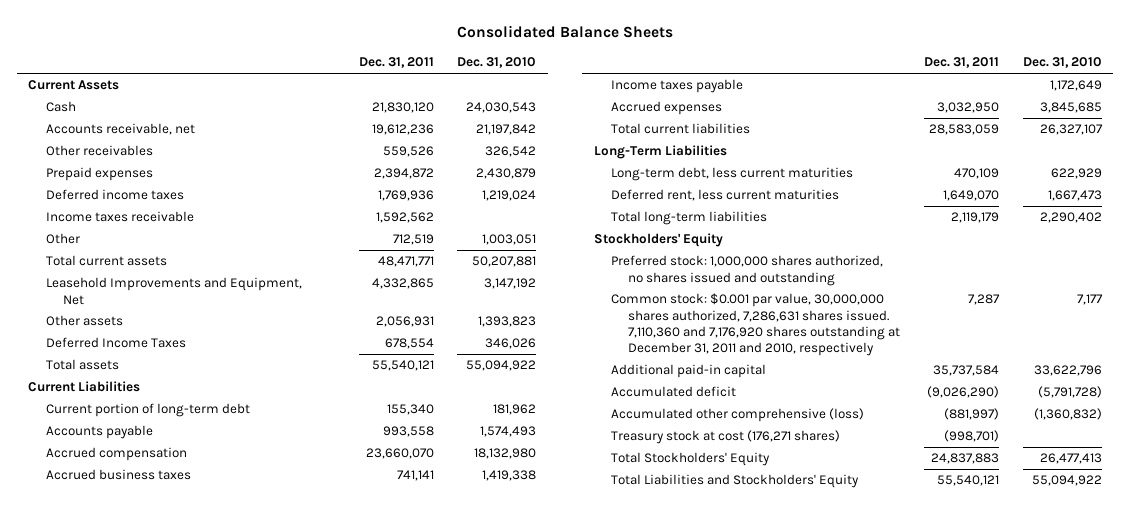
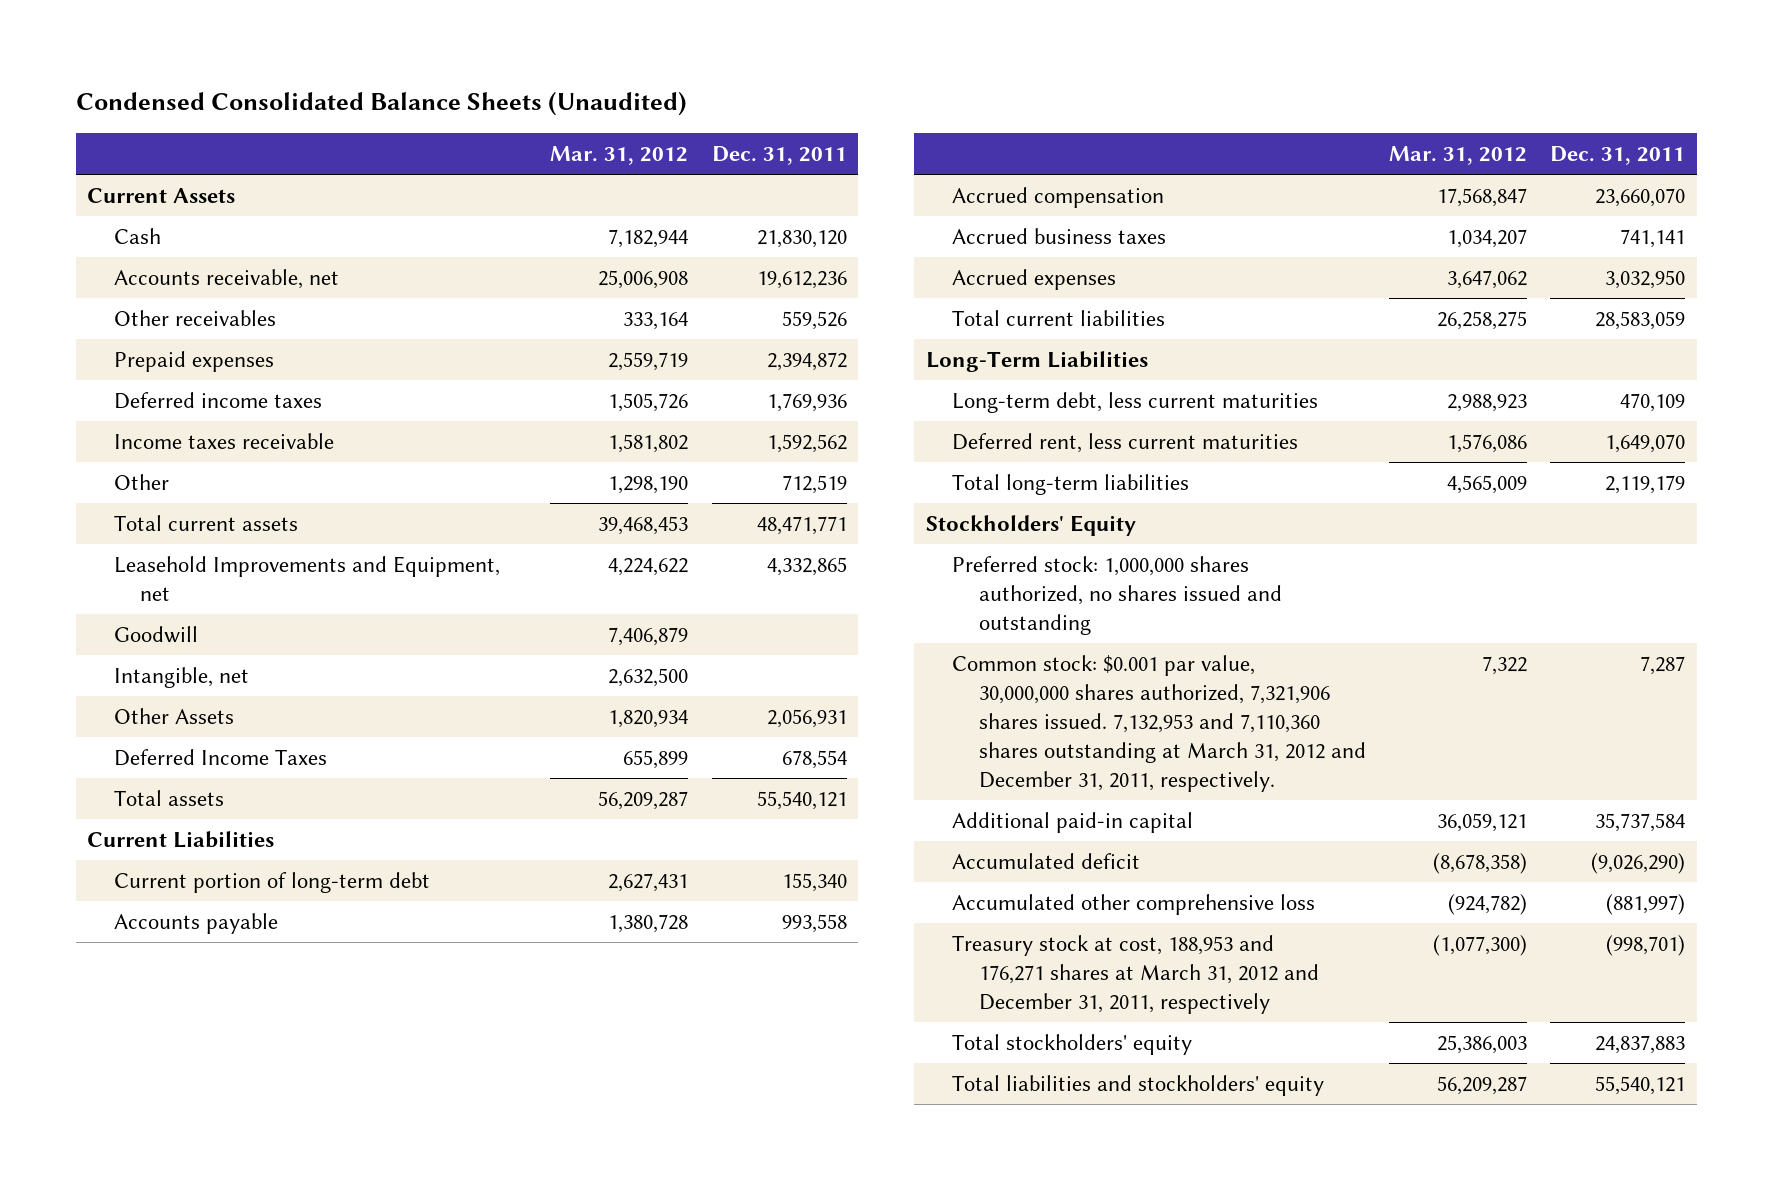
[456,25,673,39] Consolidated Balance Sheets -> [75,91,687,117] Condensed Consolidated Balance Sheets (Unaudited)
[457,57,537,69] Dec. 31, 2010 -> none
none -> [550,145,689,165] Mar. 31, 2012
[45,277,302,305] Leasehold Improvements and Equipment, Net -> [113,556,500,602] Leasehold Improvements and Equipment, net
none -> [113,626,198,644] Goodwill
none -> [113,667,249,689] Intangible, net
[45,315,123,327] Other assets -> [113,708,234,725] Other Assets
[610,79,743,94] Income taxes payable -> none
[610,293,901,357] Common stock: $0.001 par value, 30,000,000 shares authorized, 7,286,631 shares issued. 7,110,360 and 7,176,920 shares outstanding at December 31, 2011 and 2010, respectively -> [952,655,1366,792] Common stock: $0.001 par value, 30,000,000 shares authorized, 7,321,906 shares issued. 7,132,953 and 7,110,360 shares outstanding at March 31, 2012 and December 31, 2011, respectively.
[610,408,864,423] Accumulated other comprehensive (loss) -> [952,894,1316,916] Accumulated other comprehensive loss
[610,430,840,445] Treasury stock at cost (176,271 shares) -> [952,935,1319,1015] Treasury stock at cost, 188,953 and 176,271 shares at March 31, 2012 and December 31, 2011, respectively
[610,452,770,467] Total Stockholders' Equity -> [952,1034,1193,1056] Total stockholders' equity
[610,474,859,489] Total Liabilities and Stockholders' Equity -> [952,1075,1325,1097] Total liabilities and stockholders' equity

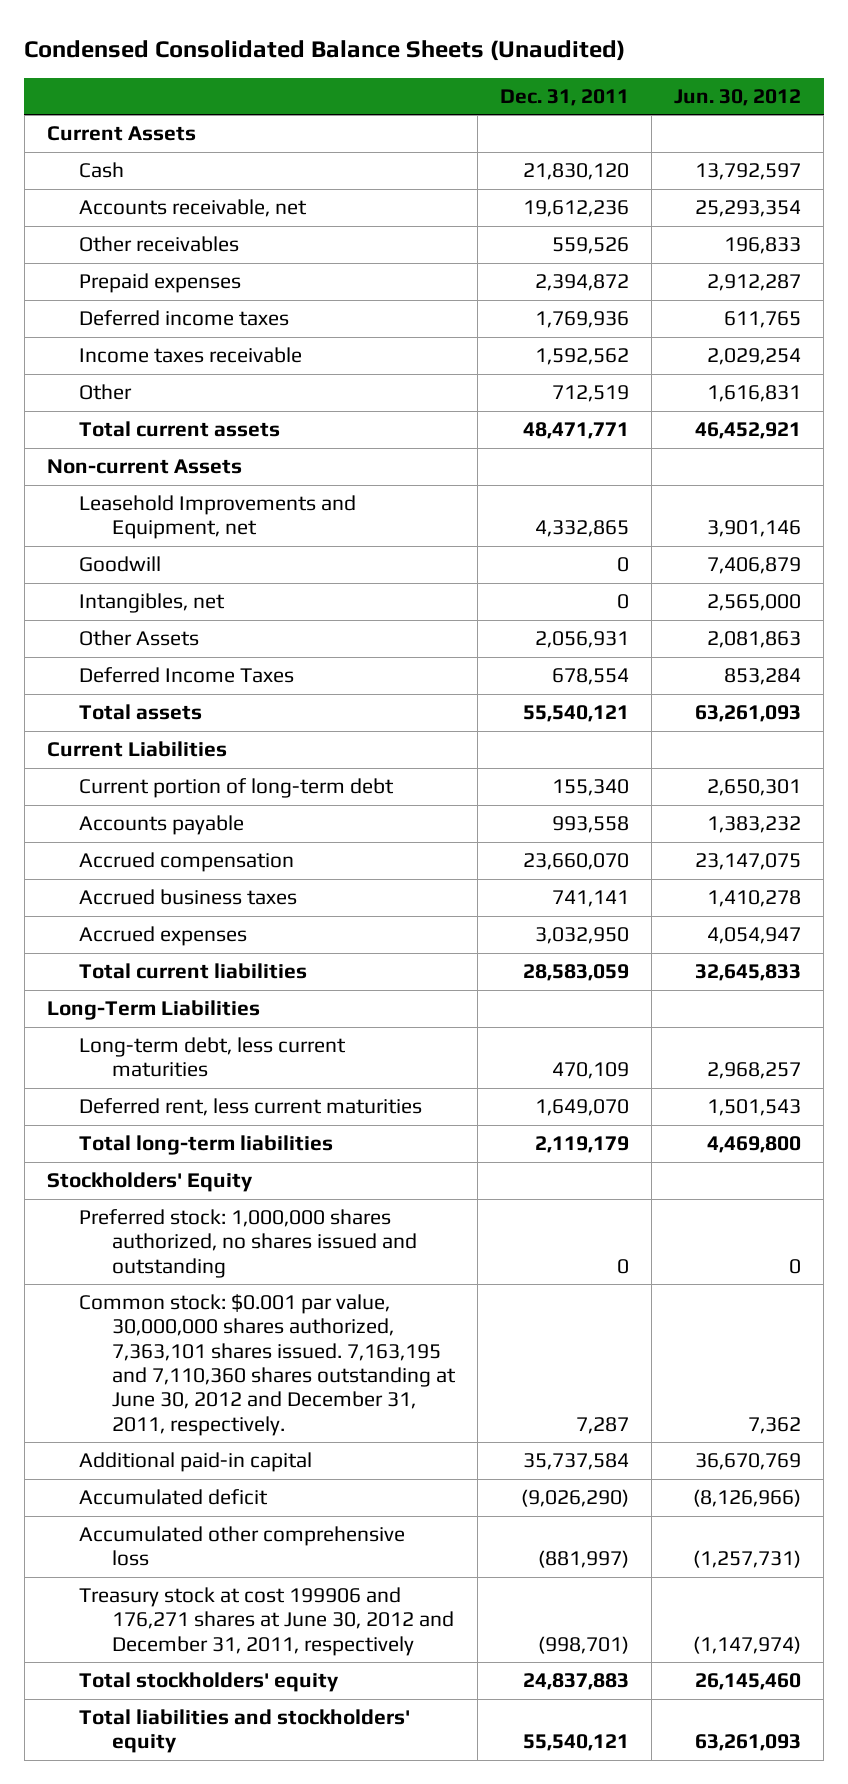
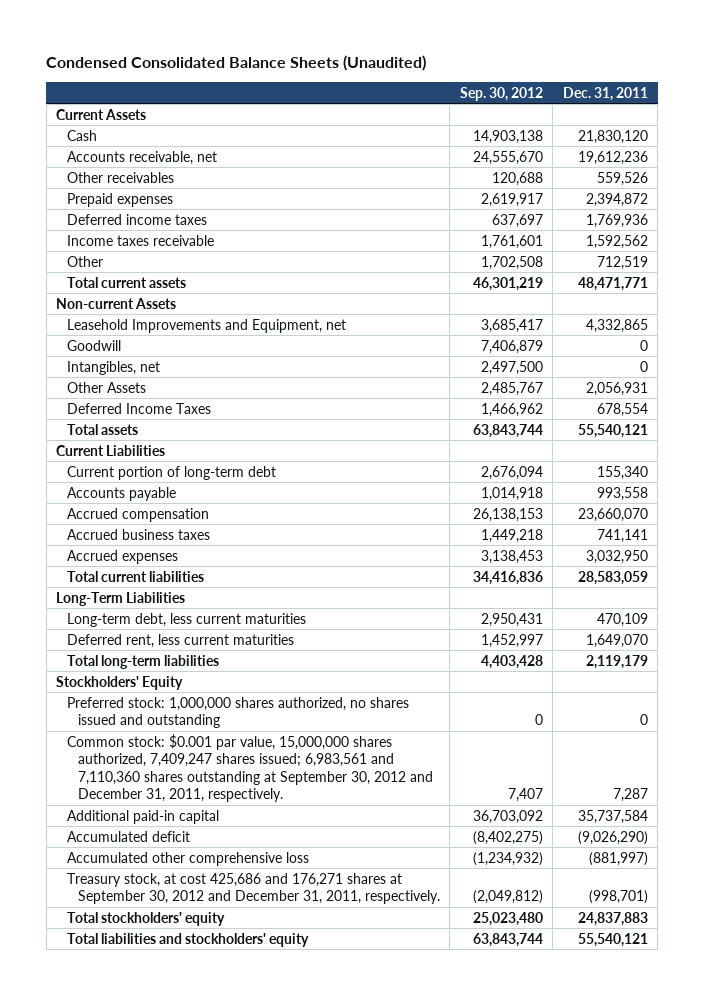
[674,88,802,106] Jun. 30, 2012 -> none
none -> [459,86,543,101] Sep. 30, 2012
[79,1294,456,1436] Common stock: $0.001 par value, 30,000,000 shares authorized, 7,363,101 shares issued. 7,163,195 and 7,110,360 shares outstanding at June 30, 2012 and December 31, 2011, respectively. -> [66,733,433,803] Common stock: $0.001 par value, 15,000,000 shares authorized, 7,409,247 shares issued; 6,983,561 and 7,110,360 shares outstanding at September 30, 2012 and December 31, 2011, respectively.
[79,1587,454,1656] Treasury stock at cost 199906 and 176,271 shares at June 30, 2012 and December 31, 2011, respectively -> [66,872,440,905] Treasury stock, at cost 425,686 and 176,271 shares at September 30, 2012 and December 31, 2011, respectively.

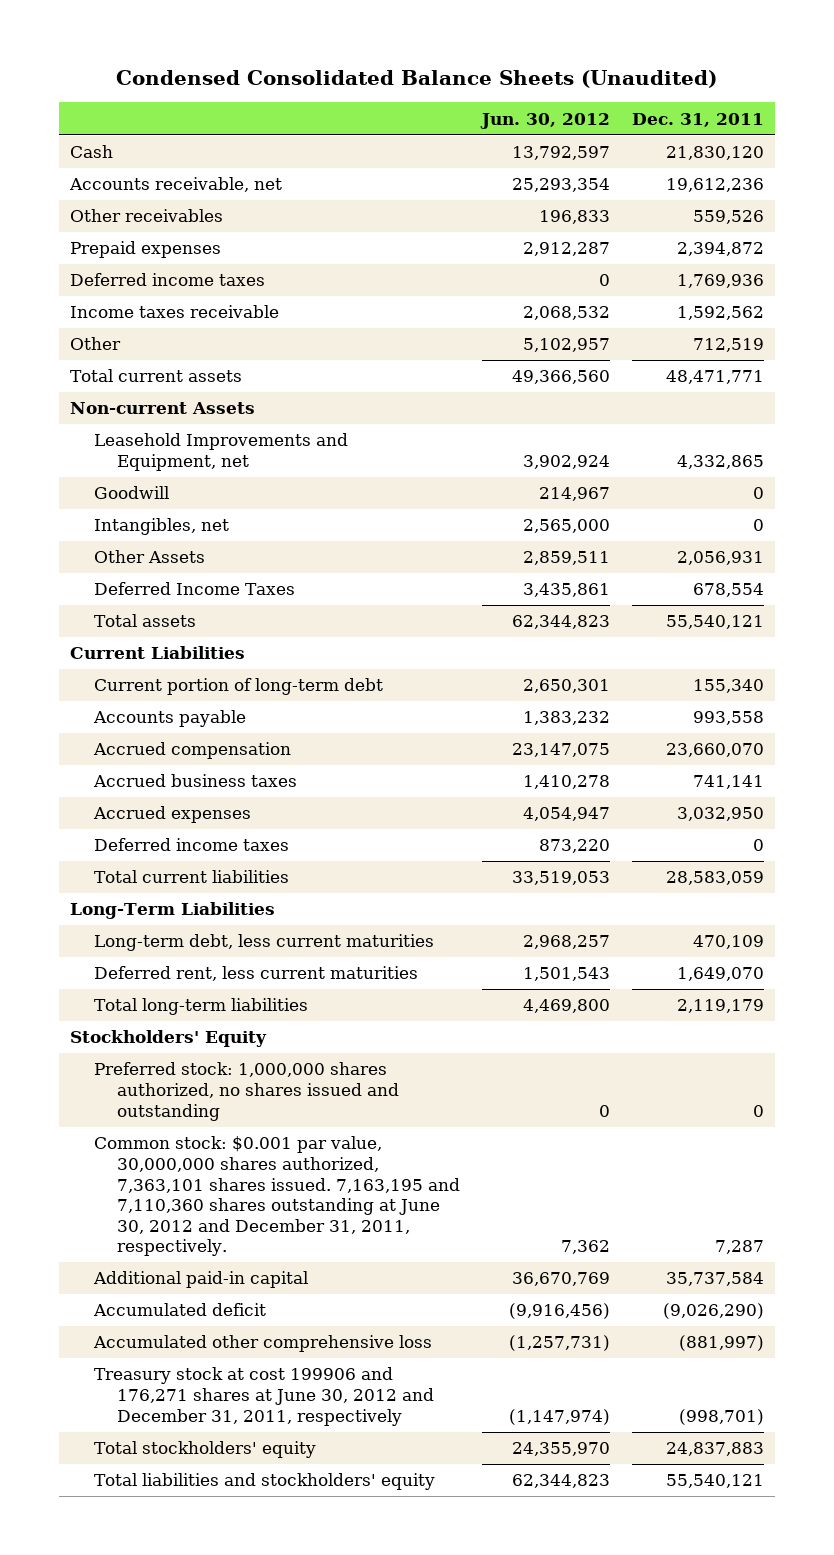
[459,86,543,101] Sep. 30, 2012 -> none
none -> [480,112,611,129] Jun. 30, 2012
[56,108,147,120] Current Assets -> none
none -> [93,838,289,852] Deferred income taxes
[66,733,433,803] Common stock: $0.001 par value, 15,000,000 shares authorized, 7,409,247 shares issued; 6,983,561 and 7,110,360 shares outstanding at September 30, 2012 and December 31, 2011, respectively. -> [93,1136,461,1257] Common stock: $0.001 par value, 30,000,000 shares authorized, 7,363,101 shares issued. 7,163,195 and 7,110,360 shares outstanding at June 30, 2012 and December 31, 2011, respectively.
[66,872,440,905] Treasury stock, at cost 425,686 and 176,271 shares at September 30, 2012 and December 31, 2011, respectively. -> [93,1367,435,1426] Treasury stock at cost 199906 and 176,271 shares at June 30, 2012 and December 31, 2011, respectively

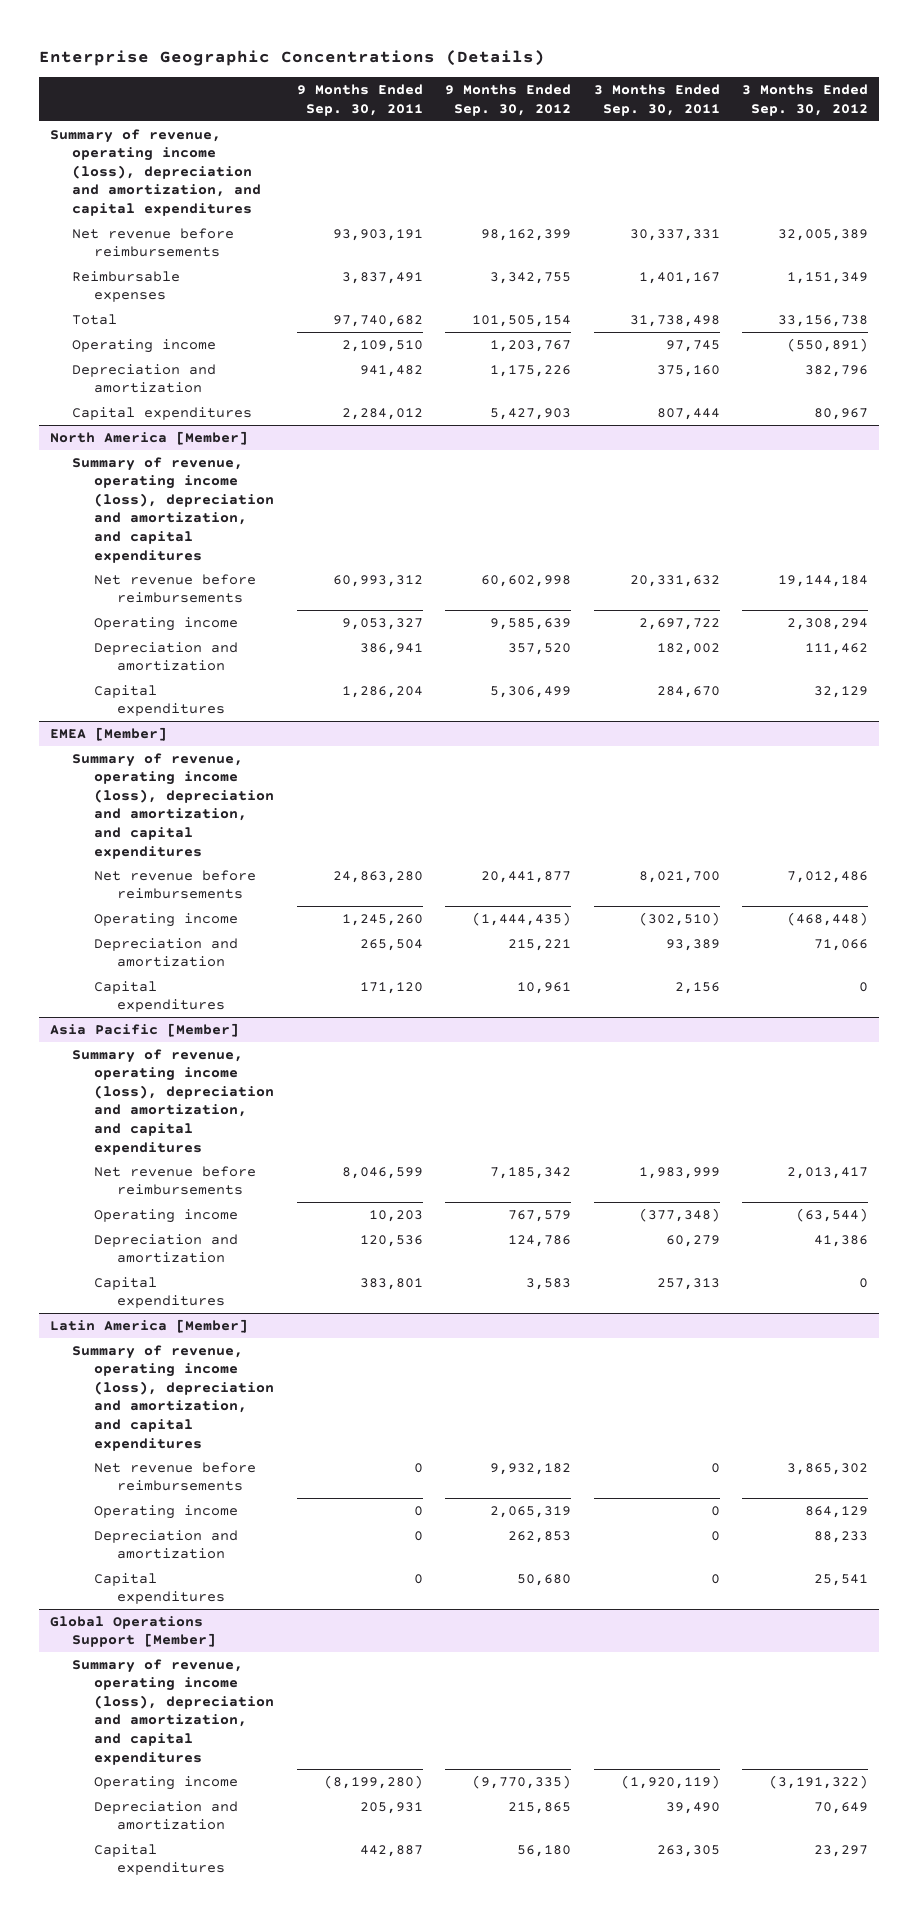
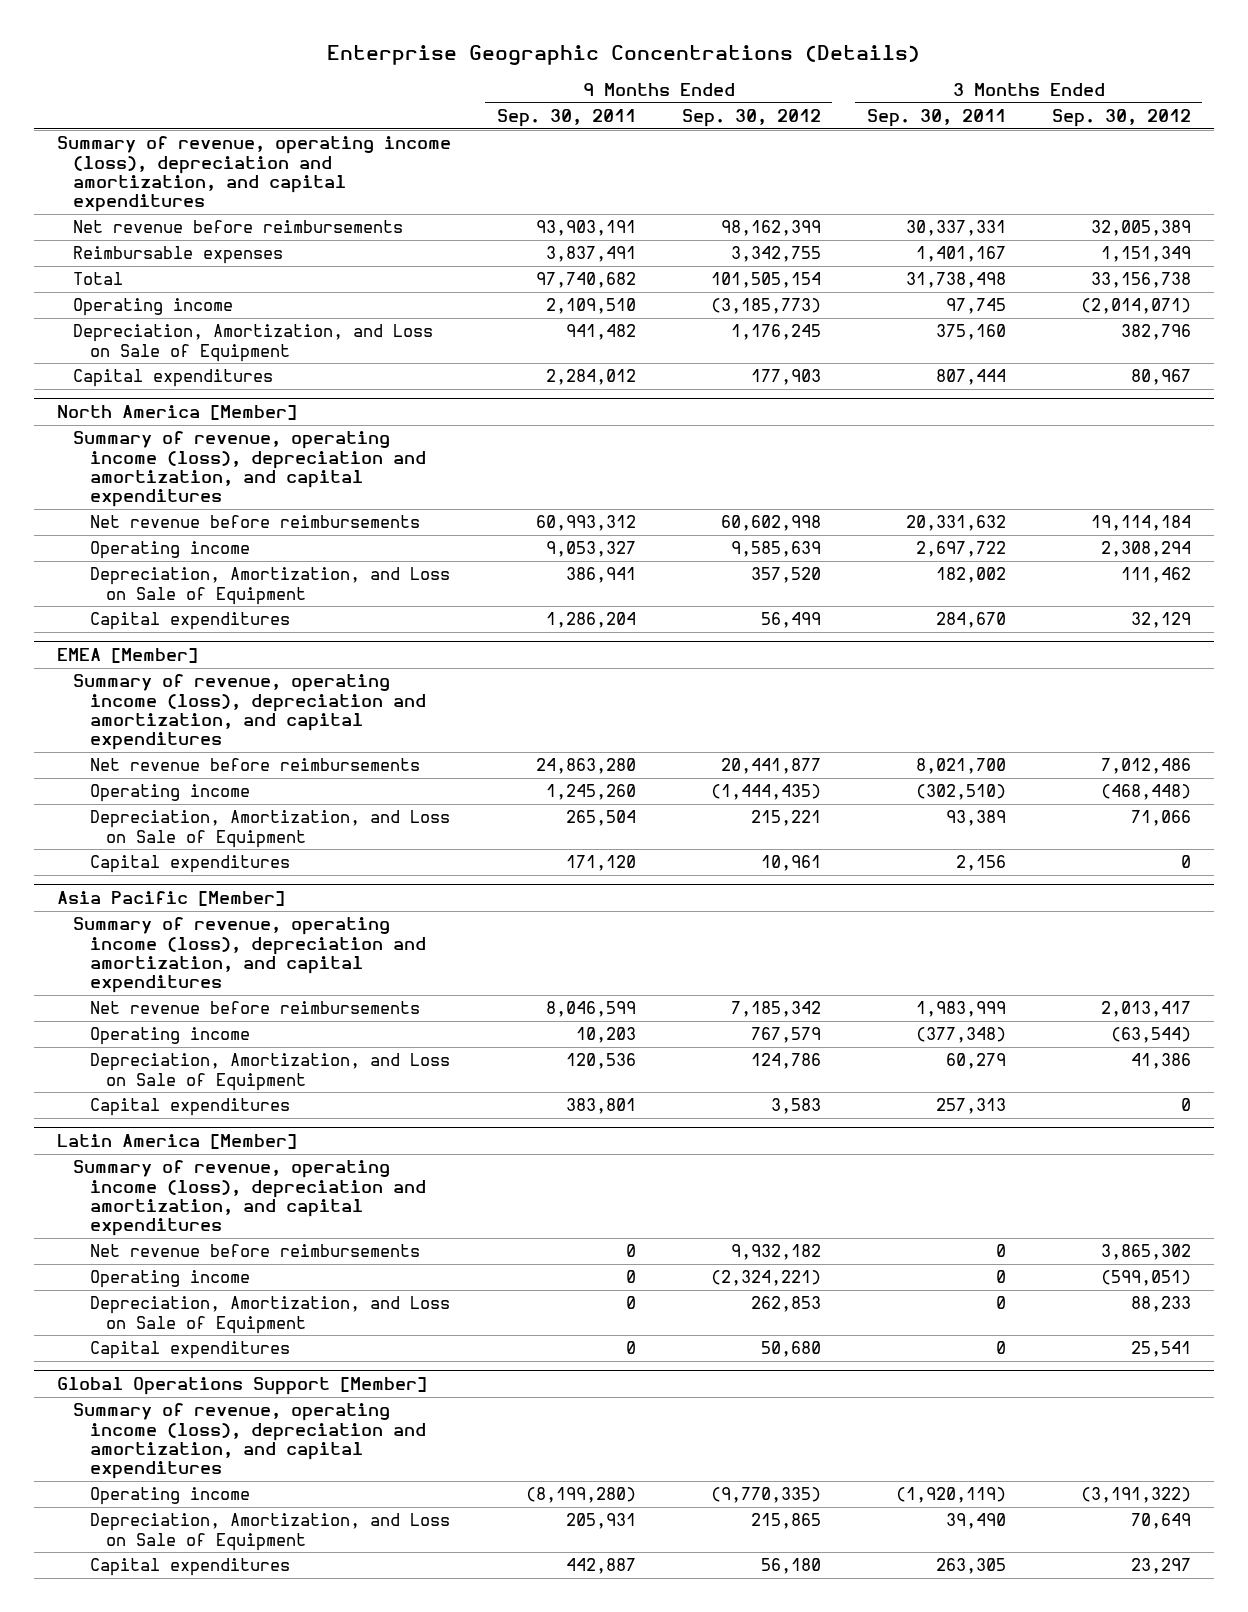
[72,363,217,394] Depreciation and amortization -> none
[490,339,572,352] 1,203,767 -> [710,298,821,315] (3,185,773)
[786,337,868,352] (550,891) -> [1080,298,1191,315] (2,014,071)
none -> [73,324,434,362] Depreciation, Amortization, and Loss on Sale of Equipment
[490,407,572,420] 5,427,903 -> [750,369,821,386] 177,903
[777,574,868,587] 19,144,184 -> [1090,515,1191,532] 19,114,184
[94,641,239,672] Depreciation and amortization -> [89,567,450,605] Depreciation, Amortization, and Loss on Sale of Equipment
[490,685,572,698] 5,306,499 -> [760,612,821,629] 56,499
[94,937,239,968] Depreciation and amortization -> [89,810,450,848] Depreciation, Amortization, and Loss on Sale of Equipment
[94,1233,239,1264] Depreciation and amortization -> [89,1053,450,1091] Depreciation, Amortization, and Loss on Sale of Equipment
[490,1505,572,1518] 2,065,319 -> [710,1270,821,1287] (2,324,221)
[804,1505,868,1518] 864,129 -> [1100,1270,1191,1287] (599,051)
[94,1529,239,1560] Depreciation and amortization -> [89,1296,450,1334] Depreciation, Amortization, and Loss on Sale of Equipment
[94,1800,239,1831] Depreciation and amortization -> [89,1513,450,1551] Depreciation, Amortization, and Loss on Sale of Equipment

